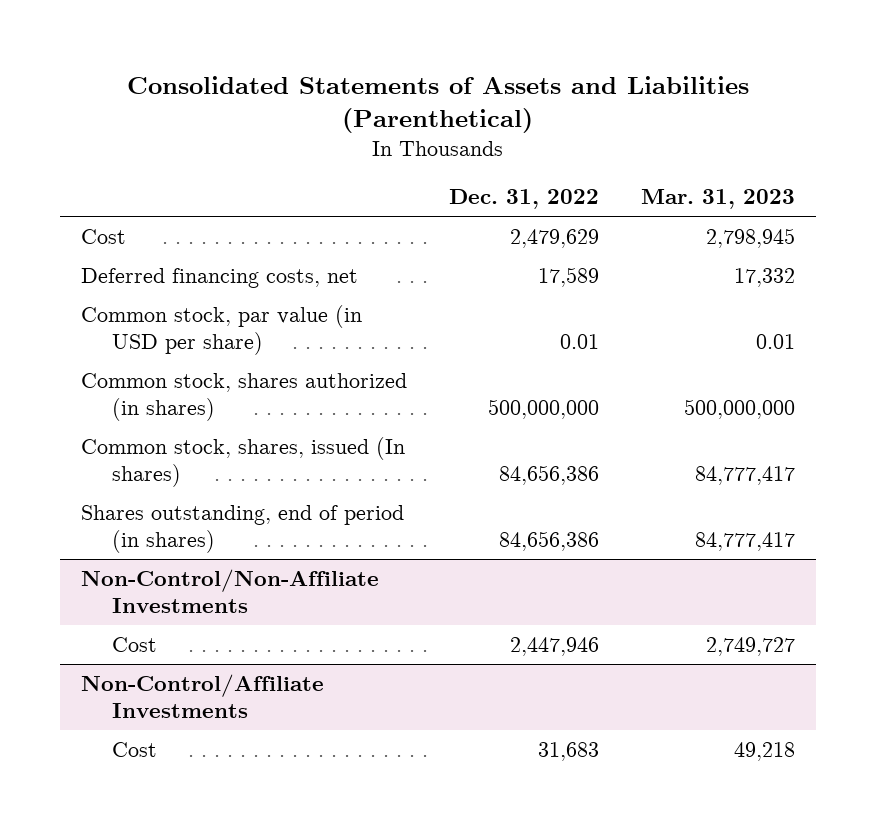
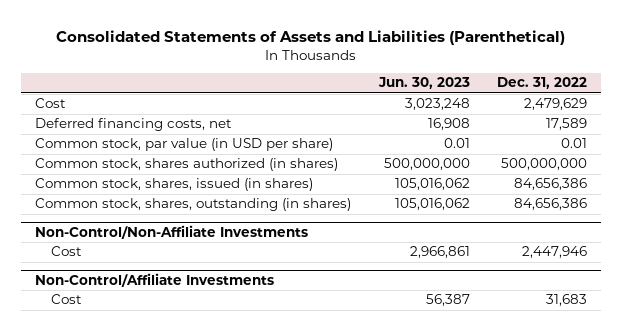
[640,189,795,210] Mar. 31, 2023 -> none
none -> [377,77,470,90] Jun. 30, 2023
[81,436,406,487] Common stock, shares, issued (In shares) -> [34,178,313,192] Common stock, shares, issued (in shares)
[81,504,405,553] Shares outstanding, end of period (in shares) -> [34,198,351,212] Common stock, shares, outstanding (in shares)

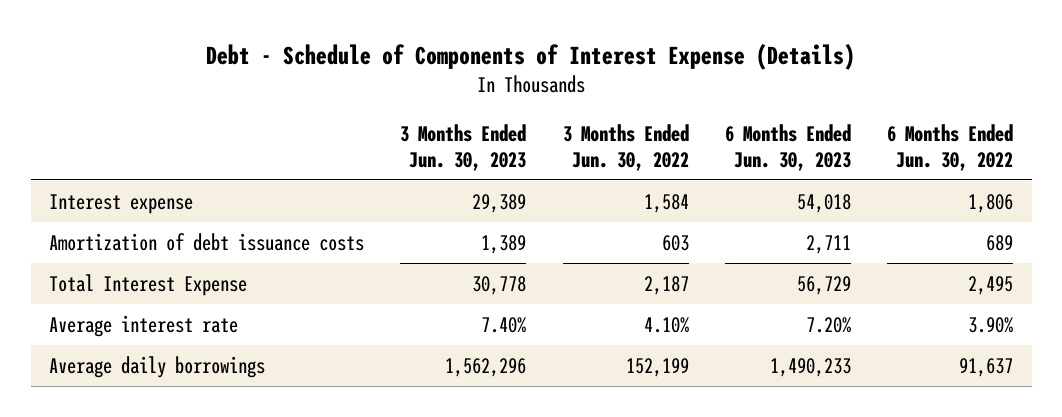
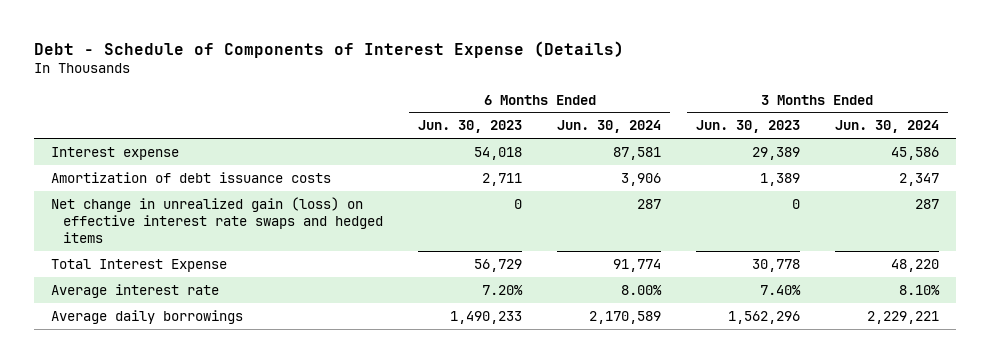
[562,124,689,171] 3 Months Ended Jun. 30, 2022 -> none
[887,124,1014,171] 6 Months Ended Jun. 30, 2022 -> none
none -> [557,120,662,134] Jun. 30, 2024
none -> [834,120,939,134] Jun. 30, 2024
none -> [51,196,384,244] Net change in unrealized gain (loss) on effective interest rate swaps and hedged items

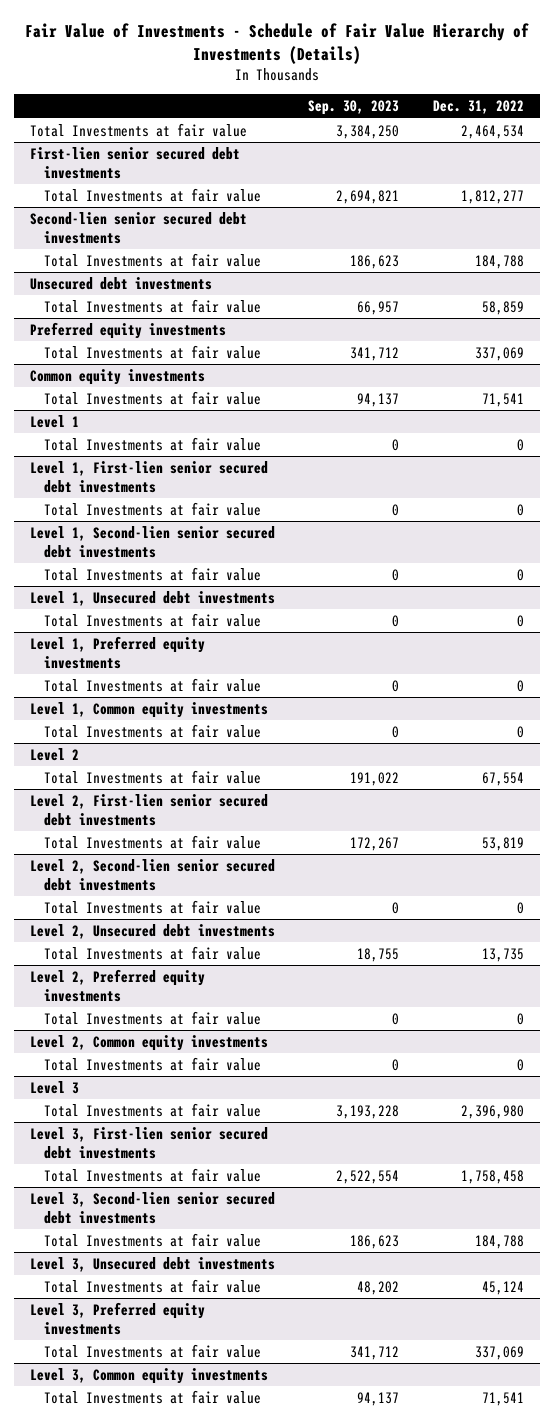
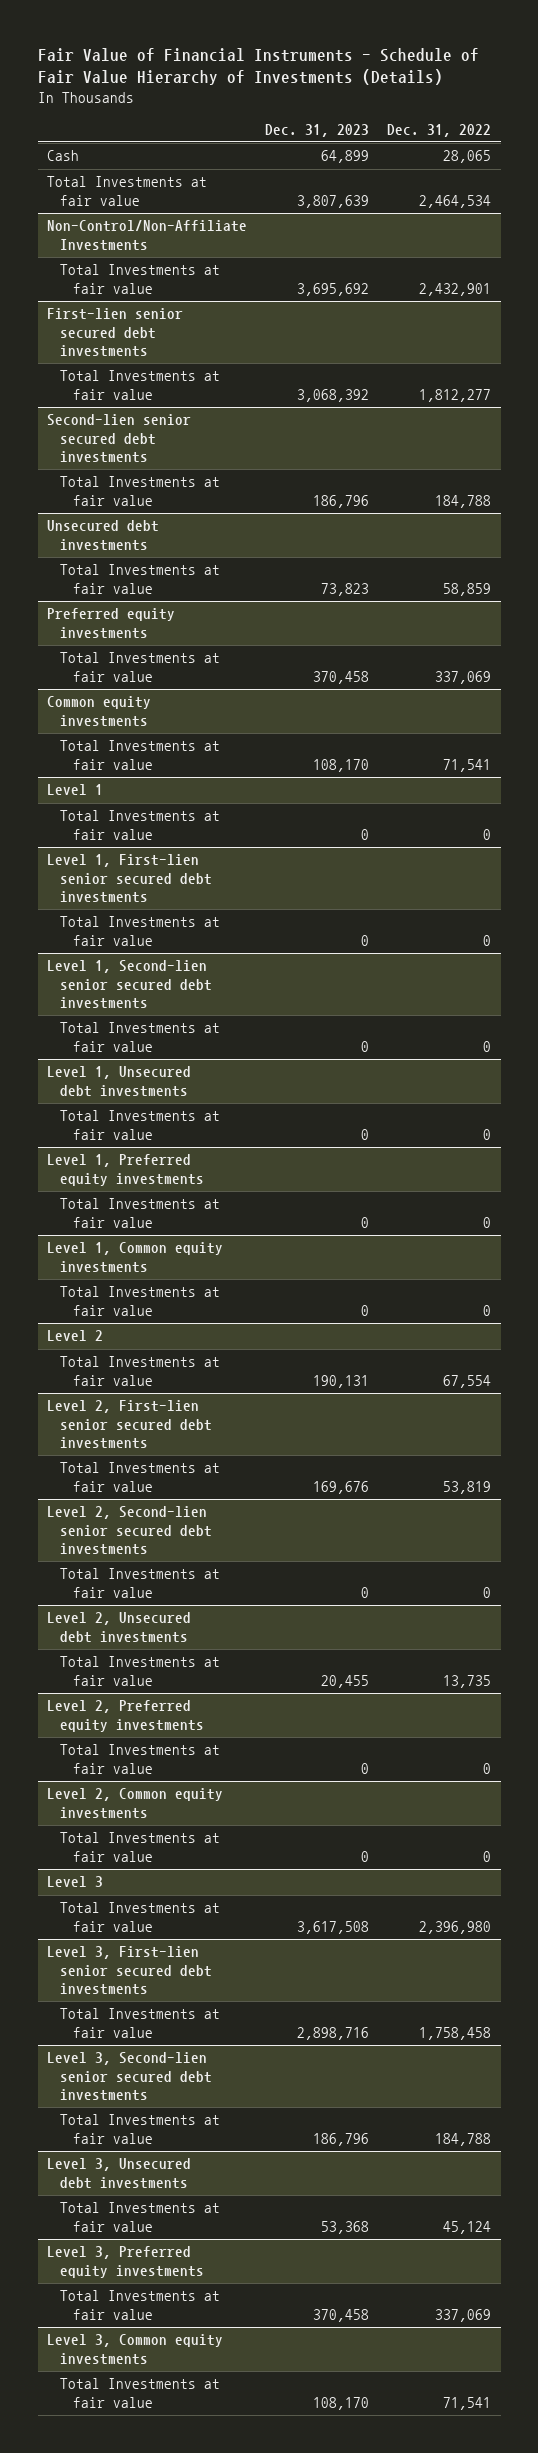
[24,22,529,64] Fair Value of Investments - Schedule of Fair Value Hierarchy of Investments (Details) -> [37,47,479,86] Fair Value of Financial Instruments - Schedule of Fair Value Hierarchy of Investments (Details)
[308,100,400,116] Sep. 30, 2023 -> none
none -> [265,123,370,137] Dec. 31, 2023
none -> [46,150,79,162] Cash
none -> [46,220,247,251] Non-Control/Non-Affiliate Investments
none -> [60,264,221,294] Total Investments at fair value

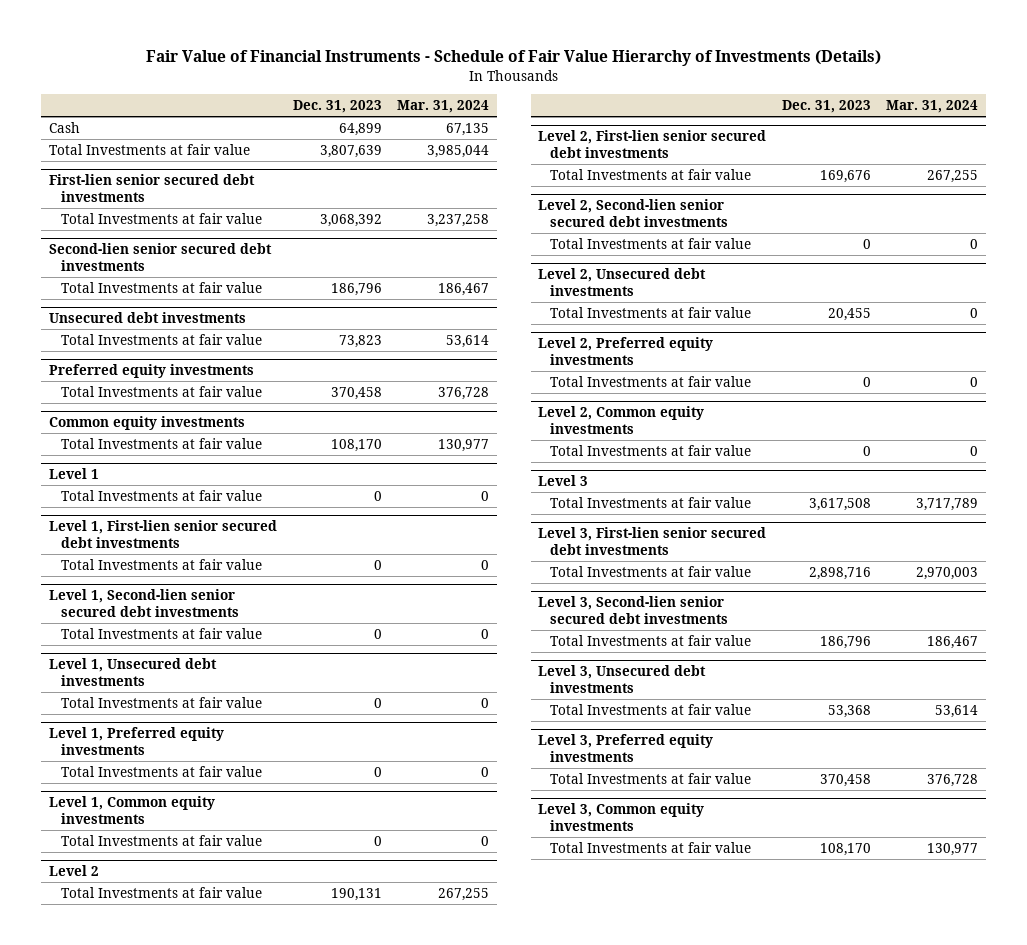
[387,123,492,137] Dec. 31, 2022 -> none
none -> [397,100,490,114] Mar. 31, 2024
[46,220,247,251] Non-Control/Non-Affiliate Investments -> none
[60,264,221,294] Total Investments at fair value -> none

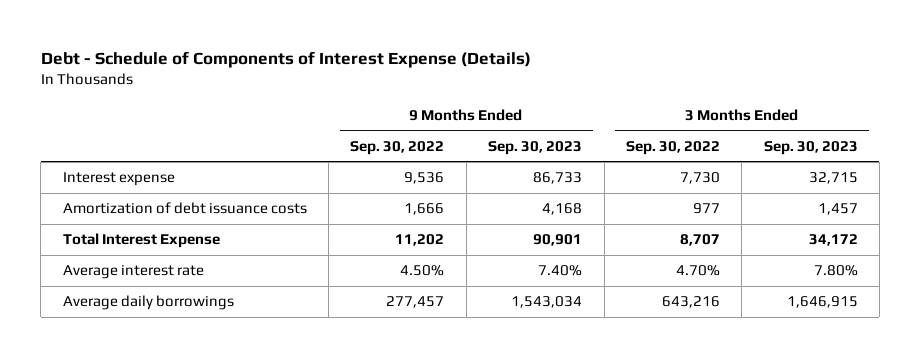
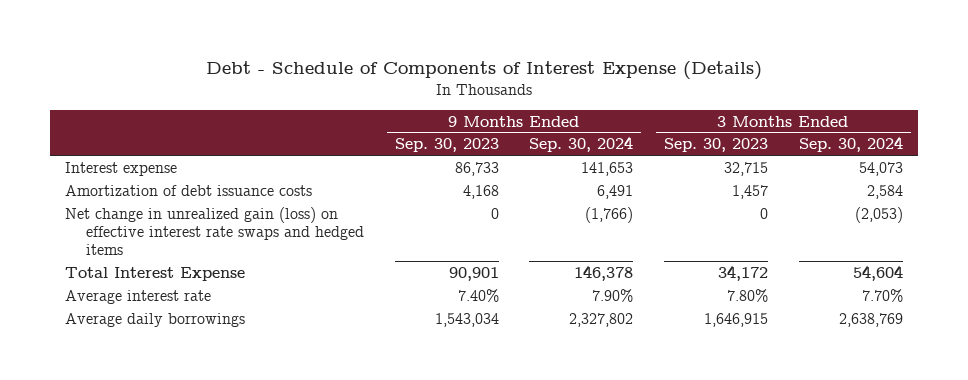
[350,140,445,155] Sep. 30, 2022 -> none
[625,140,720,155] Sep. 30, 2022 -> none
none -> [529,136,634,153] Sep. 30, 2024
none -> [798,136,903,153] Sep. 30, 2024
none -> [65,206,364,256] Net change in unrealized gain (loss) on effective interest rate swaps and hedged items

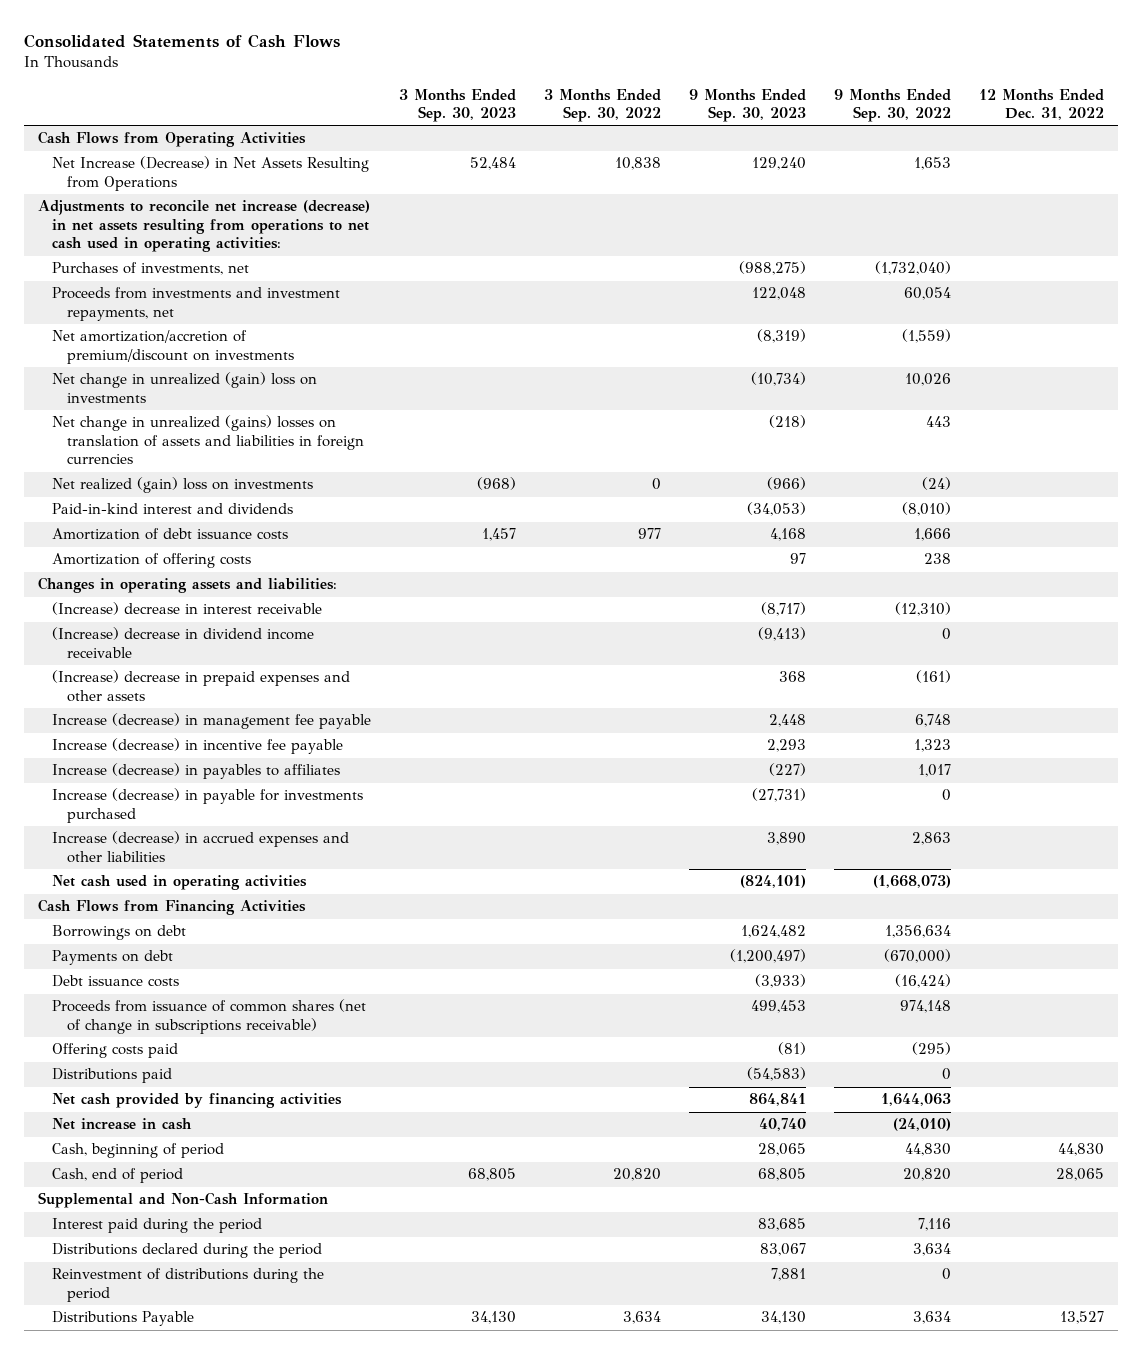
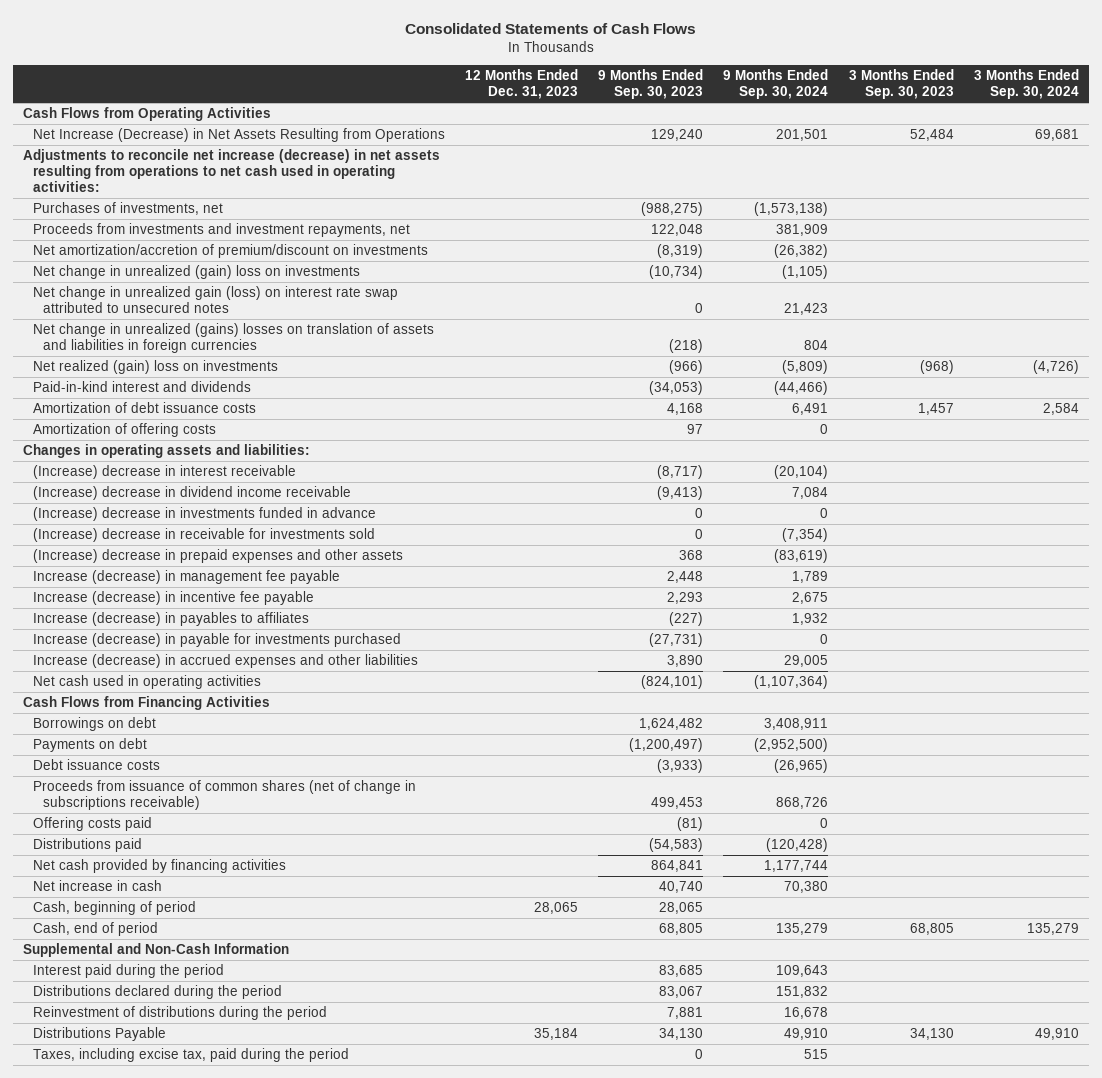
[544,88,662,123] 3 Months Ended Sep. 30, 2022 -> none
[834,88,952,123] 9 Months Ended Sep. 30, 2022 -> none
[979,88,1105,121] 12 Months Ended Dec. 31, 2022 -> none
none -> [464,69,578,100] 12 Months Ended Dec. 31, 2023
none -> [723,69,829,100] 9 Months Ended Sep. 30, 2024
none -> [974,69,1080,100] 3 Months Ended Sep. 30, 2024
none -> [32,286,398,314] Net change in unrealized gain (loss) on interest rate swap attributed to unsecured notes
none -> [32,507,376,522] (Increase) decrease in investments funded in advance
none -> [32,528,375,543] (Increase) decrease in receivable for investments sold
none -> [32,1048,349,1063] Taxes, including excise tax, paid during the period

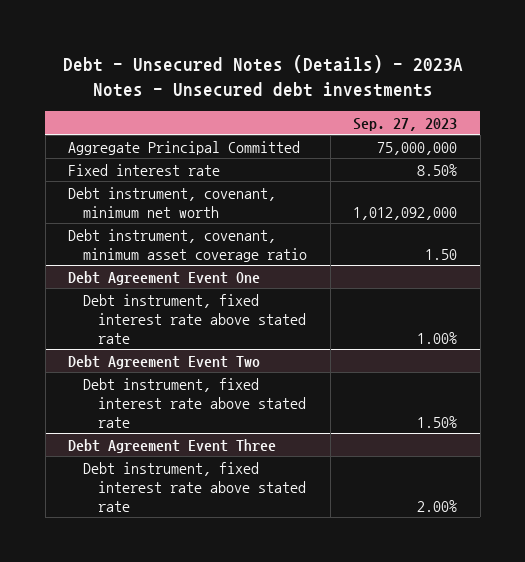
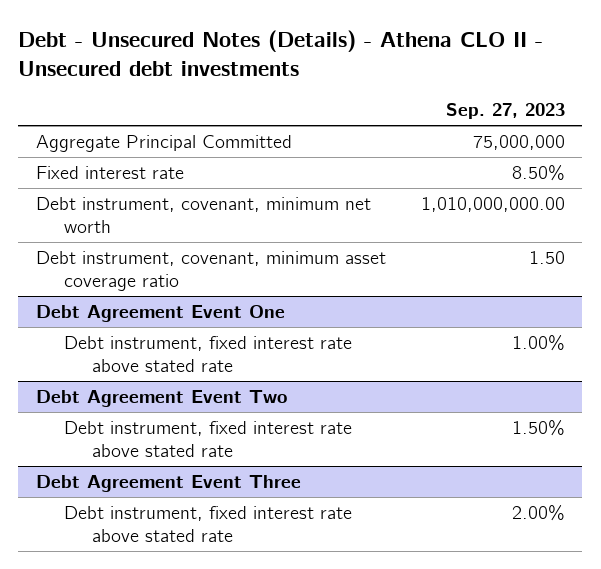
[62,55,463,98] Debt - Unsecured Notes (Details) - 2023A Notes - Unsecured debt investments -> [18,30,544,77] Debt - Unsecured Notes (Details) - Athena CLO II - Unsecured debt investments
[353,206,458,220] 1,012,092,000 -> [420,196,565,212] 1,010,000,000.00

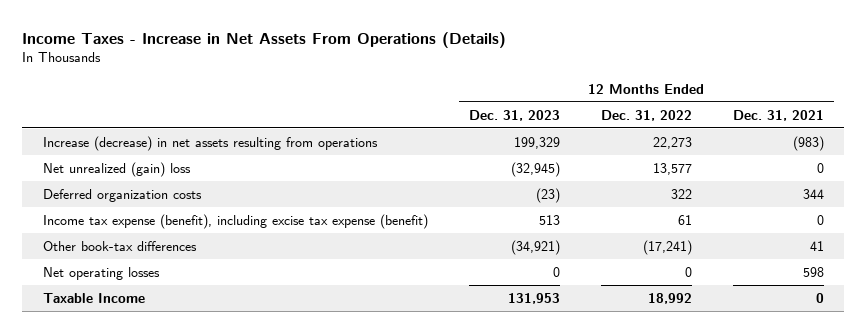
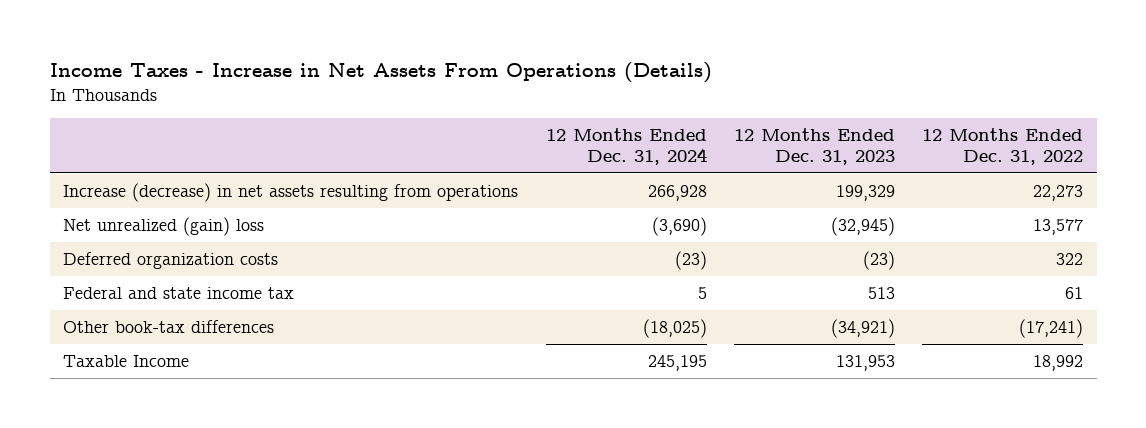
[732,109,824,121] Dec. 31, 2021 -> none
none -> [545,128,707,165] 12 Months Ended Dec. 31, 2024
[42,213,428,229] Income tax expense (benefit), including excise tax expense (benefit) -> [63,286,295,299] Federal and state income tax
[42,266,160,280] Net operating losses -> none

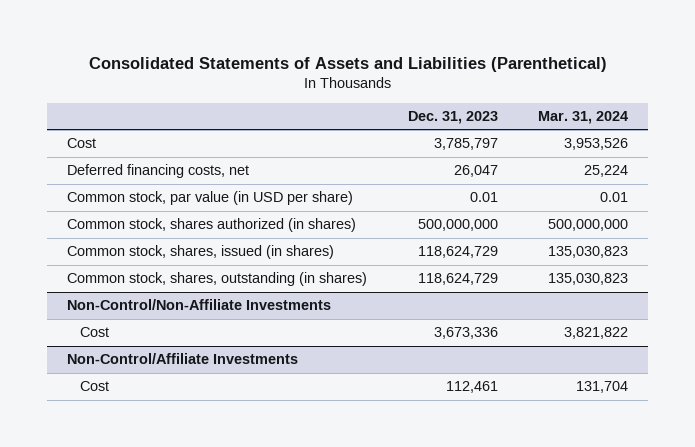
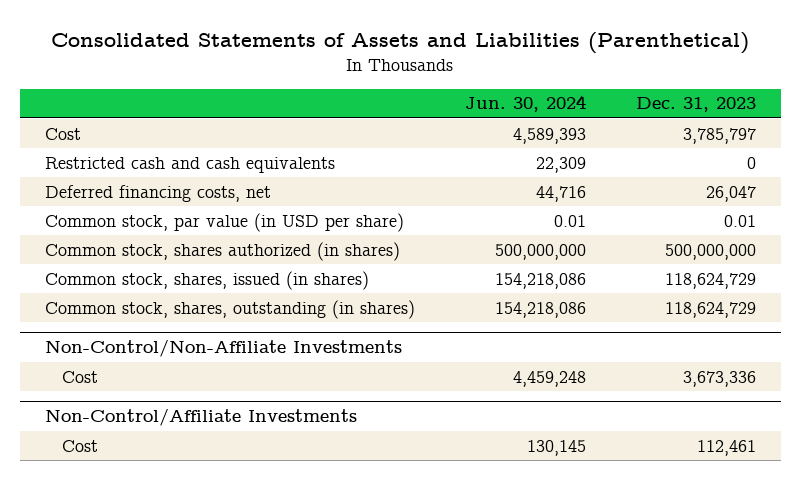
[538,110,629,124] Mar. 31, 2024 -> none
none -> [464,95,586,113] Jun. 30, 2024
none -> [44,156,335,173] Restricted cash and cash equivalents

